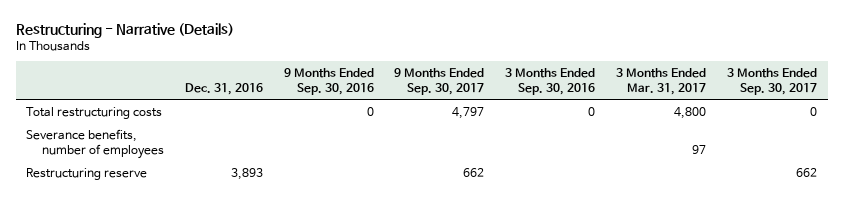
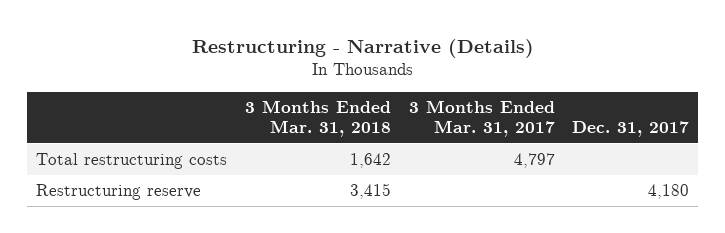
[184,83,263,96] Dec. 31, 2016 -> none
[283,67,374,96] 9 Months Ended Sep. 30, 2016 -> none
[394,67,485,96] 9 Months Ended Sep. 30, 2017 -> none
[505,67,596,96] 3 Months Ended Sep. 30, 2016 -> none
[727,67,818,96] 3 Months Ended Sep. 30, 2017 -> none
none -> [244,99,391,138] 3 Months Ended Mar. 31, 2018
none -> [572,121,690,138] Dec. 31, 2017
[26,128,164,159] Severance benefits, number of employees -> none
[674,106,707,119] 4,800 -> [513,152,555,168] 4,797

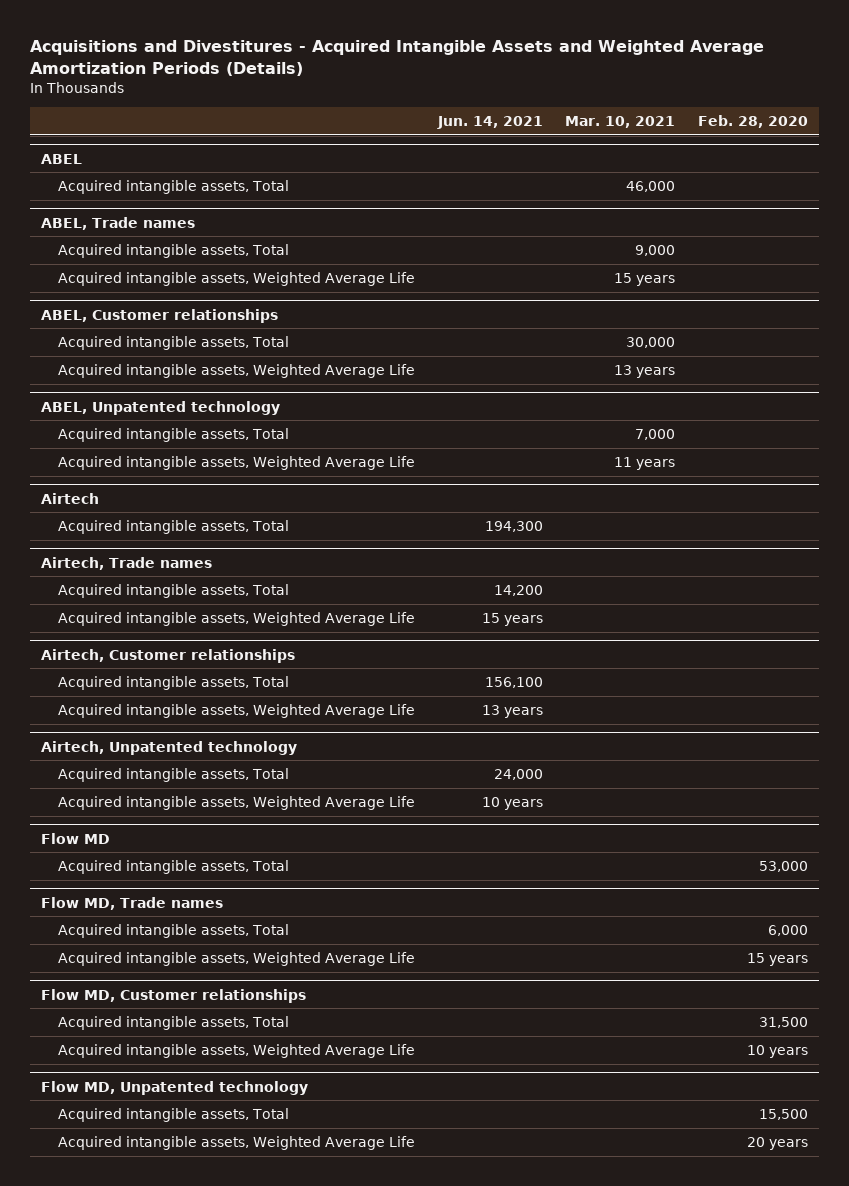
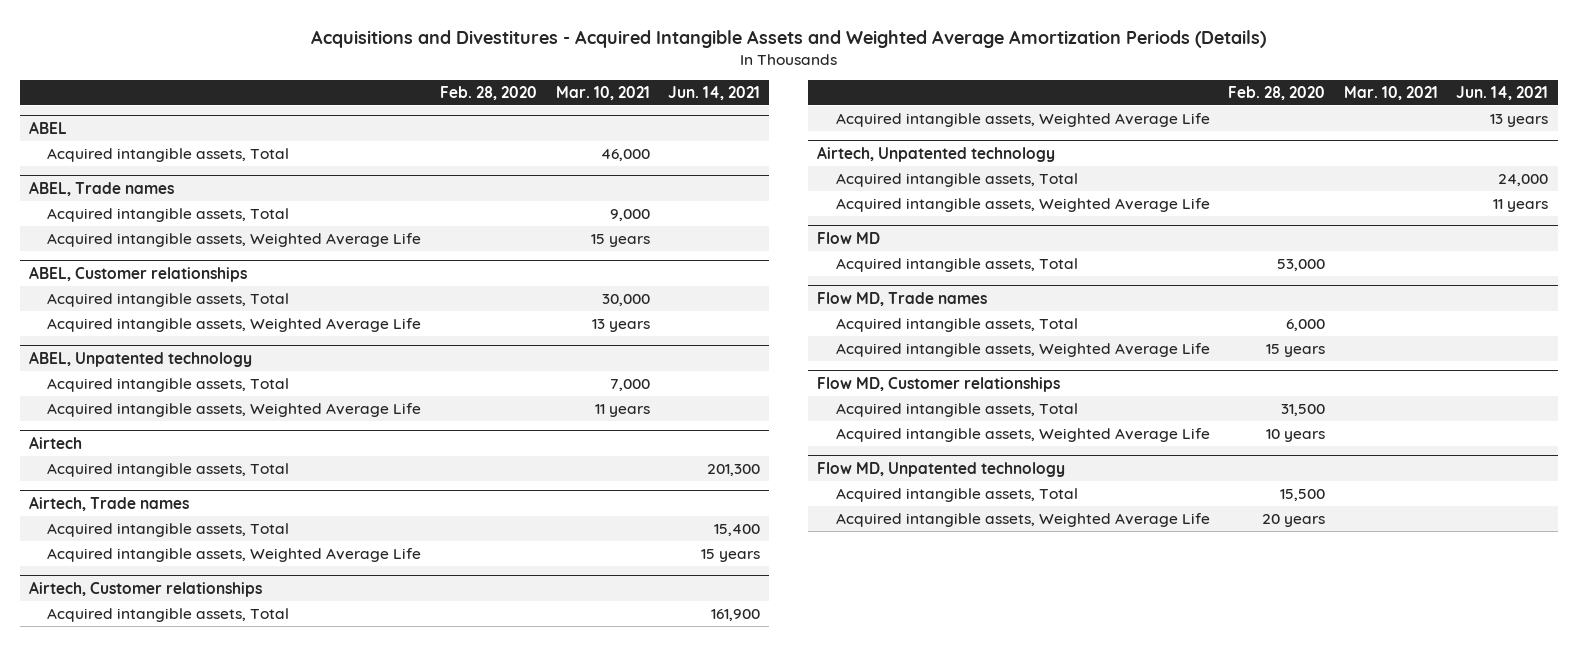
[484,521,543,533] 194,300 -> [707,463,761,476] 201,300
[493,585,543,597] 14,200 -> [714,523,761,536] 15,400
[484,677,543,689] 156,100 -> [711,608,761,621] 161,900
[481,797,543,811] 10 years -> [1493,198,1549,212] 11 years

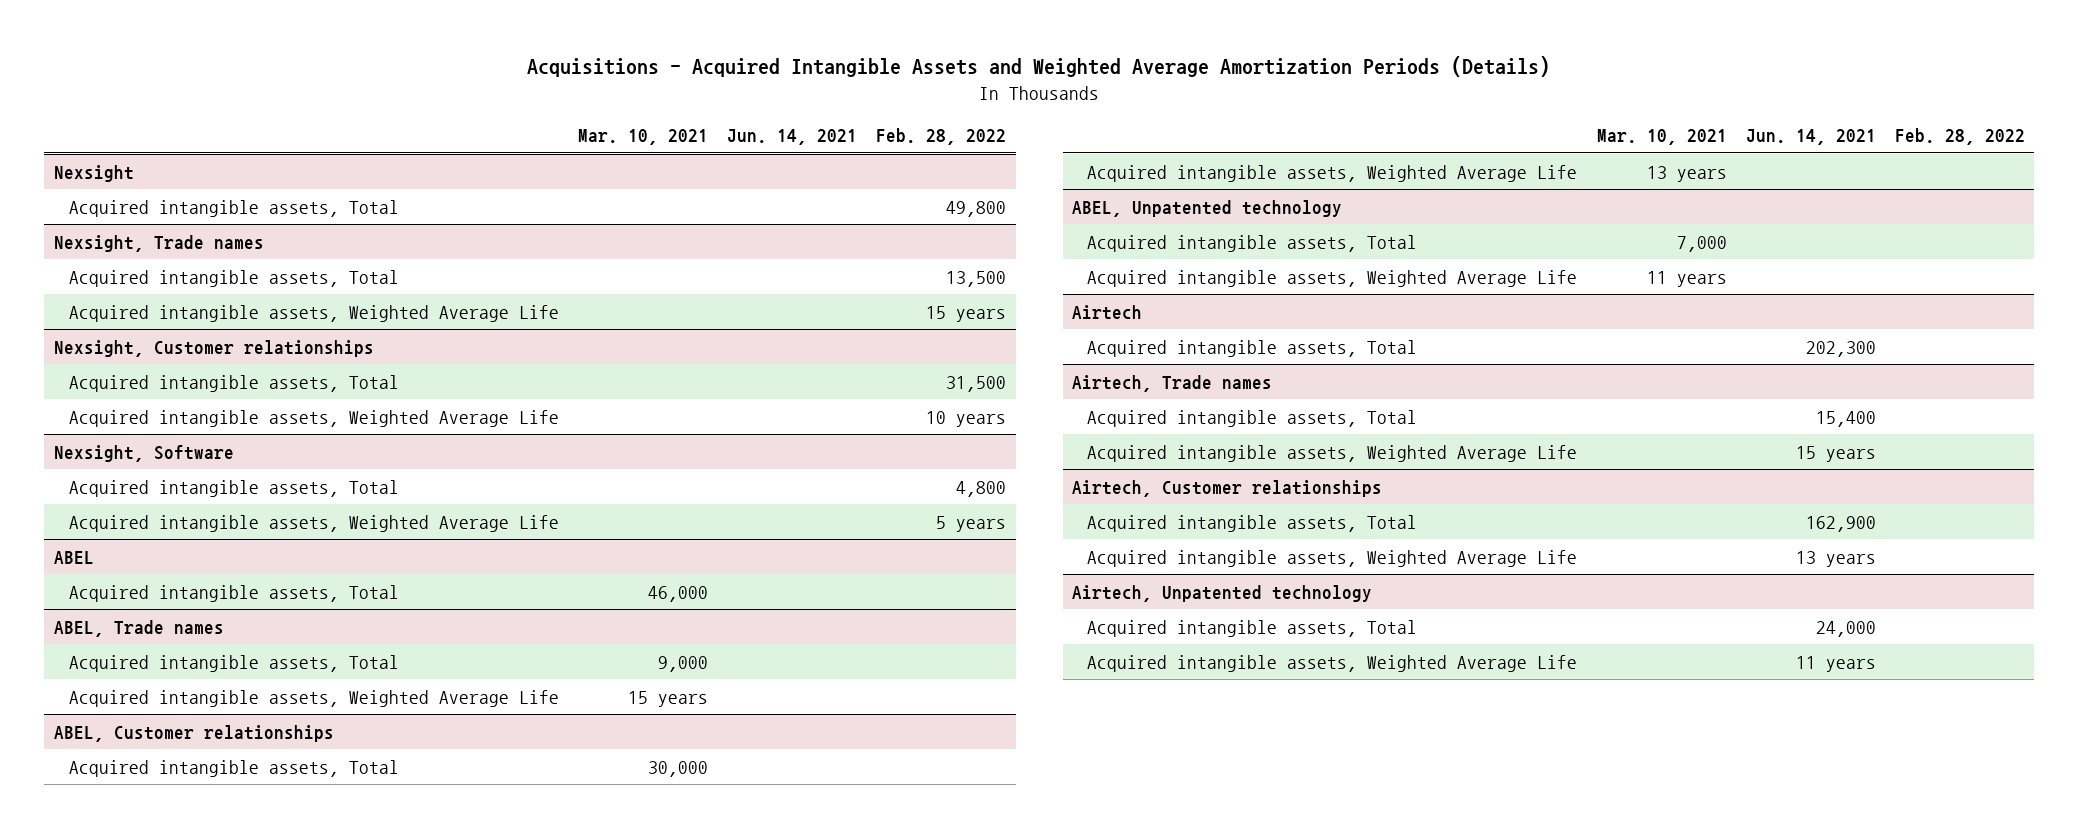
[310,29,1266,48] Acquisitions and Divestitures - Acquired Intangible Assets and Weighted Average Amortization Periods (Details) -> [527,56,1551,78] Acquisitions - Acquired Intangible Assets and Weighted Average Amortization Periods (Details)
[439,86,537,101] Feb. 28, 2020 -> none
none -> [876,128,1007,146] Feb. 28, 2022
none -> [53,164,134,182] Nexsight
none -> [68,199,399,217] Acquired intangible assets, Total
none -> [53,234,264,252] Nexsight, Trade names
none -> [68,269,399,287] Acquired intangible assets, Total
none -> [68,304,559,322] Acquired intangible assets, Weighted Average Life
none -> [53,339,374,357] Nexsight, Customer relationships
none -> [68,374,399,392] Acquired intangible assets, Total
none -> [68,409,559,427] Acquired intangible assets, Weighted Average Life
none -> [53,444,234,462] Nexsight, Software
none -> [68,479,399,497] Acquired intangible assets, Total
none -> [68,514,559,532] Acquired intangible assets, Weighted Average Life
[707,463,761,476] 201,300 -> [1805,340,1876,357] 202,300
[711,608,761,621] 161,900 -> [1805,515,1876,532] 162,900
[817,231,881,244] Flow MD -> none
[835,257,1078,272] Acquired intangible assets, Total -> none
[817,291,988,306] Flow MD, Trade names -> none
[835,317,1078,332] Acquired intangible assets, Total -> none
[835,342,1210,357] Acquired intangible assets, Weighted Average Life -> none
[817,376,1061,392] Flow MD, Customer relationships -> none
[835,402,1078,417] Acquired intangible assets, Total -> none
[835,427,1210,442] Acquired intangible assets, Weighted Average Life -> none
[817,461,1066,477] Flow MD, Unpatented technology -> none
[835,487,1078,502] Acquired intangible assets, Total -> none
[835,512,1210,527] Acquired intangible assets, Weighted Average Life -> none

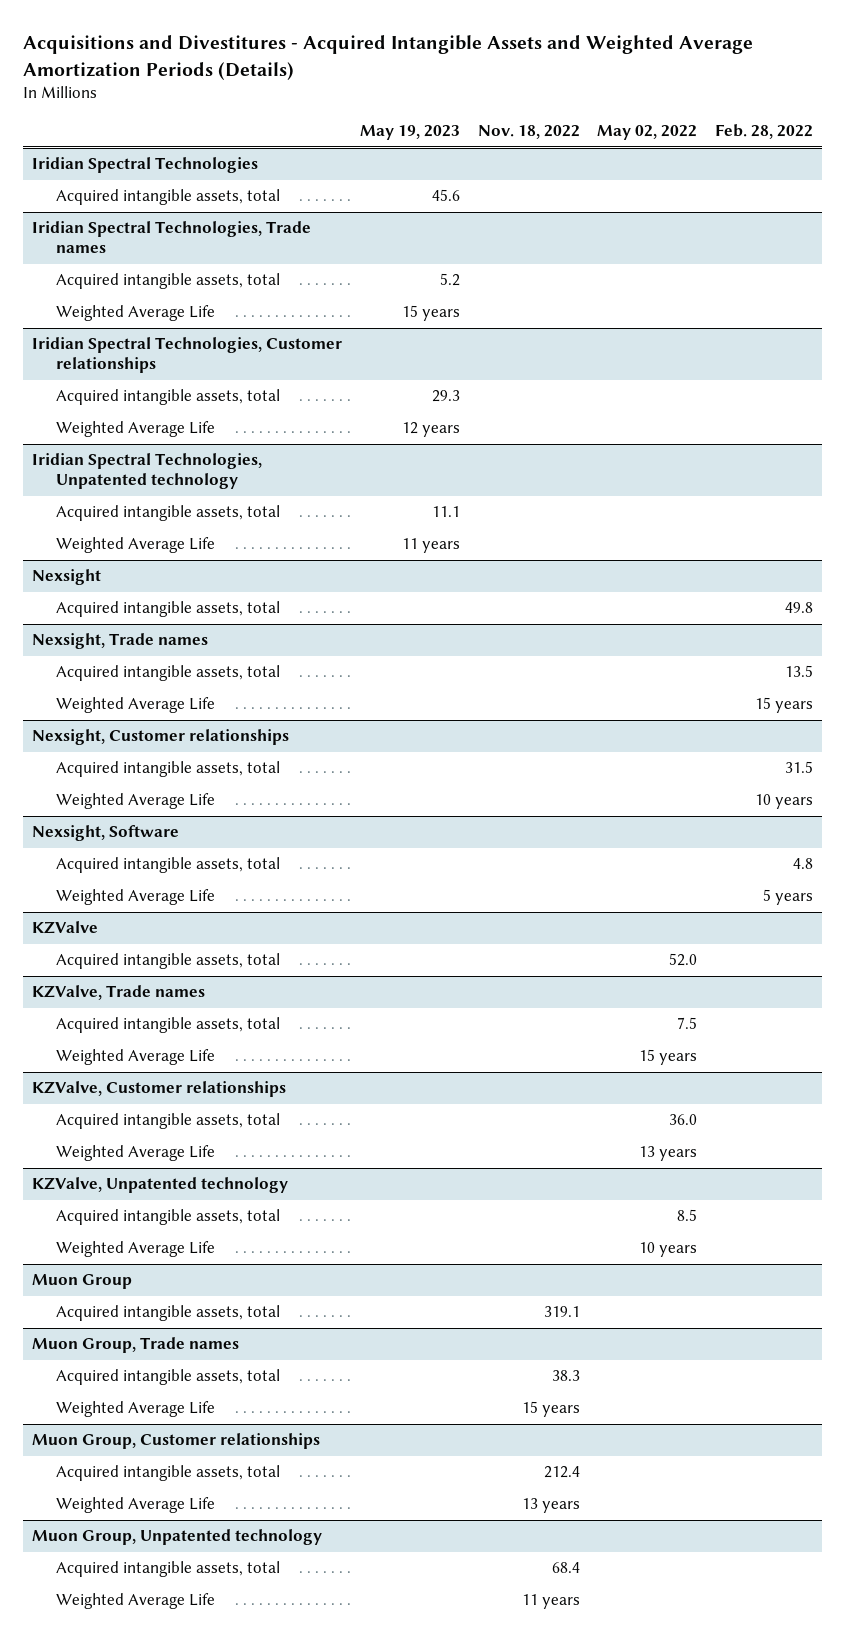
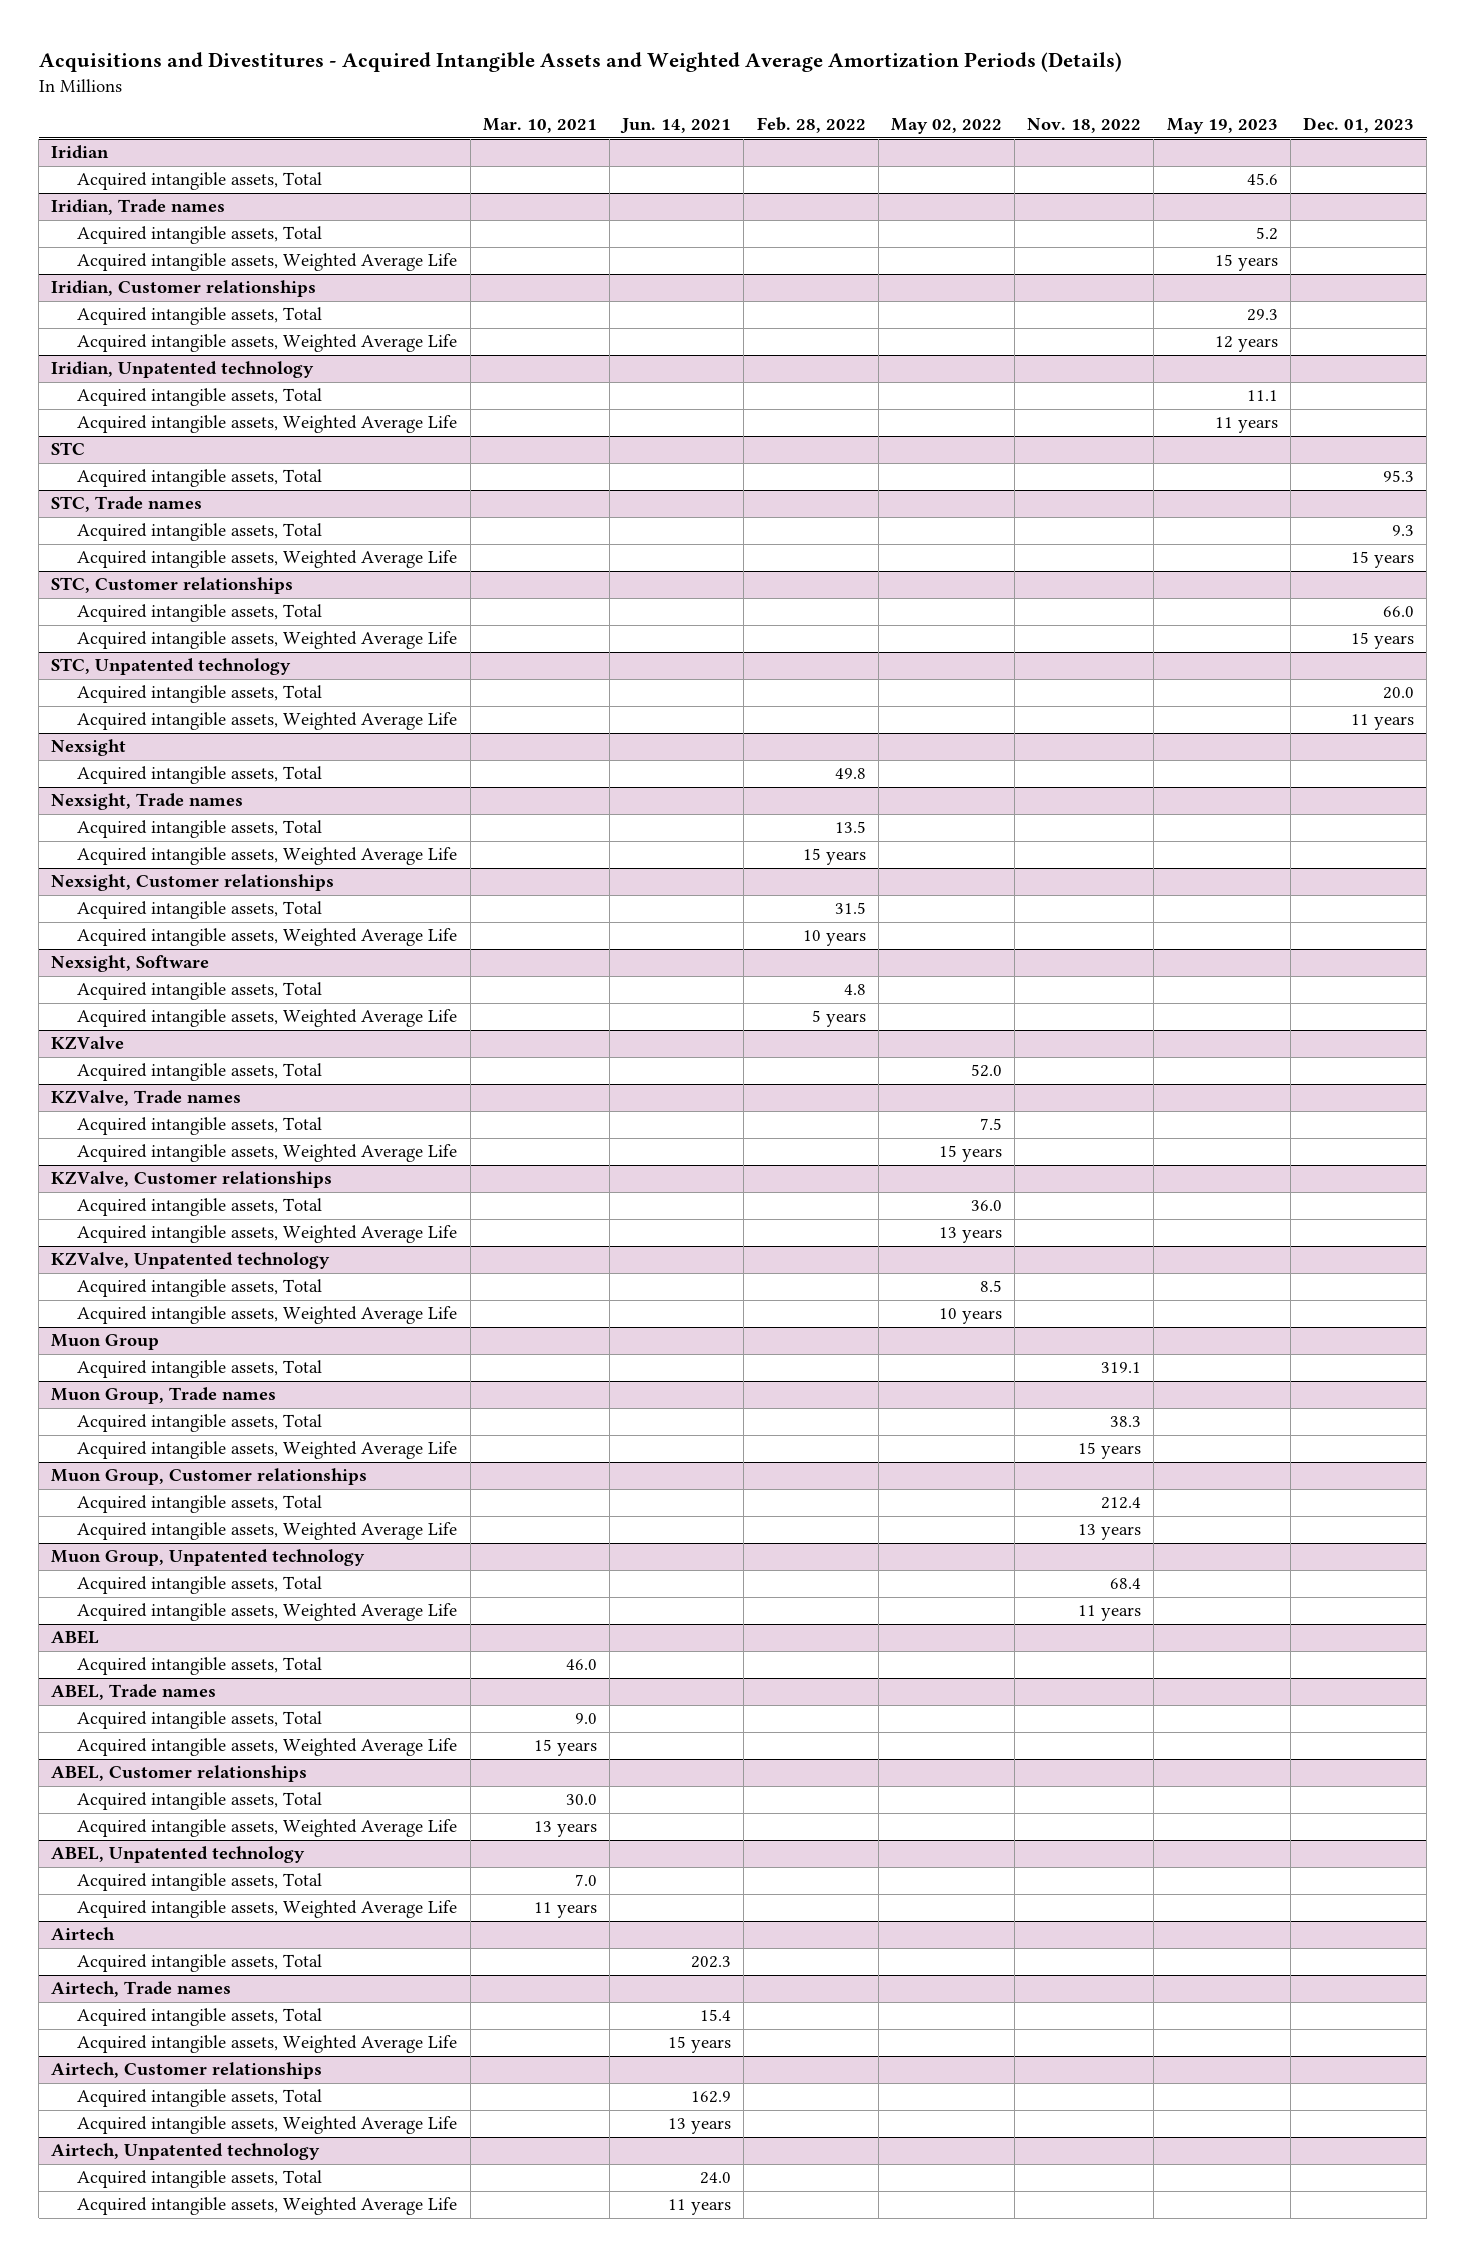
none -> [482,118,597,134] Mar. 10, 2021
none -> [620,118,732,135] Jun. 14, 2021
none -> [1303,117,1415,134] Dec. 01, 2023
[32,157,259,174] Iridian Spectral Technologies -> [51,145,110,160] Iridian
[55,189,280,206] Acquired intangible assets, total -> [77,172,323,191] Acquired intangible assets, Total
[32,221,312,254] Iridian Spectral Technologies, Trade names -> [51,199,226,216] Iridian, Trade names
[55,273,280,290] Acquired intangible assets, total -> [77,226,323,245] Acquired intangible assets, Total
[55,305,215,322] Weighted Average Life -> [77,253,458,272] Acquired intangible assets, Weighted Average Life
[32,337,343,374] Iridian Spectral Technologies, Customer relationships -> [51,280,317,298] Iridian, Customer relationships
[55,389,280,406] Acquired intangible assets, total -> [77,307,323,326] Acquired intangible assets, Total
[55,421,215,438] Weighted Average Life -> [77,334,458,353] Acquired intangible assets, Weighted Average Life
[32,453,263,490] Iridian Spectral Technologies, Unpatented technology -> [51,361,315,379] Iridian, Unpatented technology
[55,505,280,522] Acquired intangible assets, total -> [77,388,323,407] Acquired intangible assets, Total
[55,537,215,554] Weighted Average Life -> [77,415,458,434] Acquired intangible assets, Weighted Average Life
none -> [51,442,86,456] STC
none -> [77,469,323,488] Acquired intangible assets, Total
none -> [51,496,203,513] STC, Trade names
none -> [77,523,323,542] Acquired intangible assets, Total
none -> [77,550,458,569] Acquired intangible assets, Weighted Average Life
none -> [51,577,294,595] STC, Customer relationships
none -> [77,604,323,623] Acquired intangible assets, Total
none -> [77,631,458,650] Acquired intangible assets, Weighted Average Life
none -> [51,658,292,676] STC, Unpatented technology
none -> [77,685,323,704] Acquired intangible assets, Total
none -> [77,712,458,731] Acquired intangible assets, Weighted Average Life
[55,601,280,618] Acquired intangible assets, total -> [77,766,323,785] Acquired intangible assets, Total
[55,665,280,682] Acquired intangible assets, total -> [77,820,323,839] Acquired intangible assets, Total
[55,697,215,714] Weighted Average Life -> [77,847,458,866] Acquired intangible assets, Weighted Average Life
[55,761,280,778] Acquired intangible assets, total -> [77,901,323,920] Acquired intangible assets, Total
[55,793,215,810] Weighted Average Life -> [77,928,458,947] Acquired intangible assets, Weighted Average Life
[55,857,280,874] Acquired intangible assets, total -> [77,982,323,1001] Acquired intangible assets, Total
[55,889,215,906] Weighted Average Life -> [77,1009,458,1028] Acquired intangible assets, Weighted Average Life
[55,953,280,970] Acquired intangible assets, total -> [77,1063,323,1082] Acquired intangible assets, Total
[55,1017,280,1034] Acquired intangible assets, total -> [77,1117,323,1136] Acquired intangible assets, Total
[55,1049,215,1066] Weighted Average Life -> [77,1144,458,1163] Acquired intangible assets, Weighted Average Life
[55,1113,280,1130] Acquired intangible assets, total -> [77,1198,323,1217] Acquired intangible assets, Total
[55,1145,215,1162] Weighted Average Life -> [77,1225,458,1244] Acquired intangible assets, Weighted Average Life
[55,1209,280,1226] Acquired intangible assets, total -> [77,1279,323,1298] Acquired intangible assets, Total
[55,1241,215,1258] Weighted Average Life -> [77,1306,458,1325] Acquired intangible assets, Weighted Average Life
[55,1305,280,1322] Acquired intangible assets, total -> [77,1360,323,1379] Acquired intangible assets, Total
[55,1369,280,1386] Acquired intangible assets, total -> [77,1414,323,1433] Acquired intangible assets, Total
[55,1401,215,1418] Weighted Average Life -> [77,1441,458,1460] Acquired intangible assets, Weighted Average Life
[55,1465,280,1482] Acquired intangible assets, total -> [77,1495,323,1514] Acquired intangible assets, Total
[55,1497,215,1514] Weighted Average Life -> [77,1522,458,1541] Acquired intangible assets, Weighted Average Life
[55,1561,280,1578] Acquired intangible assets, total -> [77,1576,323,1595] Acquired intangible assets, Total
[55,1593,215,1610] Weighted Average Life -> [77,1603,458,1622] Acquired intangible assets, Weighted Average Life
none -> [51,1630,100,1645] ABEL
none -> [77,1657,323,1676] Acquired intangible assets, Total
none -> [51,1684,217,1701] ABEL, Trade names
none -> [77,1711,323,1730] Acquired intangible assets, Total
none -> [77,1738,458,1757] Acquired intangible assets, Weighted Average Life
none -> [51,1765,308,1783] ABEL, Customer relationships
none -> [77,1792,323,1811] Acquired intangible assets, Total
none -> [77,1819,458,1838] Acquired intangible assets, Weighted Average Life
none -> [51,1846,306,1864] ABEL, Unpatented technology
none -> [77,1873,323,1892] Acquired intangible assets, Total
none -> [77,1900,458,1919] Acquired intangible assets, Weighted Average Life
none -> [51,1927,116,1941] Airtech
none -> [77,1954,323,1973] Acquired intangible assets, Total
none -> [51,1981,232,1998] Airtech, Trade names
none -> [77,2008,323,2027] Acquired intangible assets, Total
none -> [77,2035,458,2054] Acquired intangible assets, Weighted Average Life
none -> [51,2062,323,2080] Airtech, Customer relationships
none -> [77,2089,323,2108] Acquired intangible assets, Total
none -> [77,2116,458,2135] Acquired intangible assets, Weighted Average Life
none -> [51,2143,321,2161] Airtech, Unpatented technology
none -> [77,2170,323,2189] Acquired intangible assets, Total
none -> [77,2197,458,2216] Acquired intangible assets, Weighted Average Life

